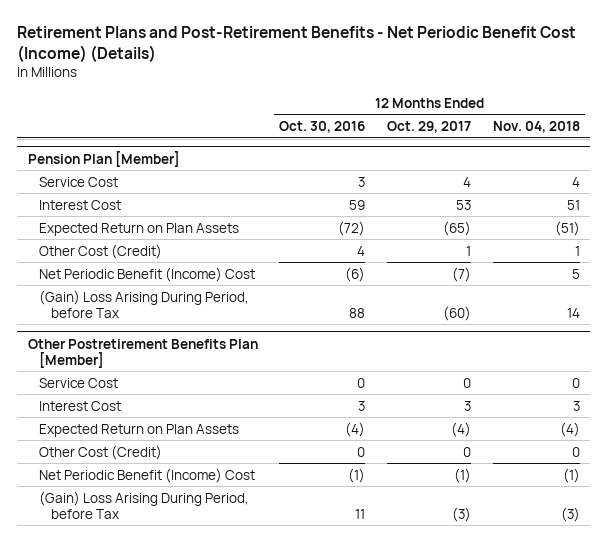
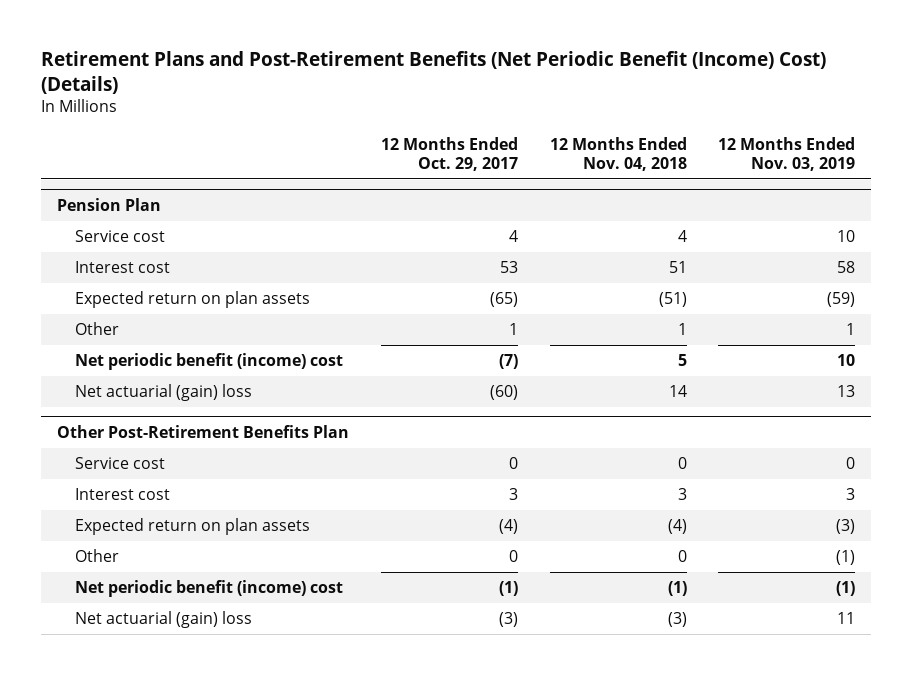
[16,26,576,63] Retirement Plans and Post-Retirement Benefits - Net Periodic Benefit Cost (Income) (Details) -> [41,51,827,94] Retirement Plans and Post-Retirement Benefits (Net Periodic Benefit (Income) Cost) (Details)
[279,121,366,134] Oct. 30, 2016 -> none
none -> [718,136,856,171] 12 Months Ended Nov. 03, 2019
[27,150,180,167] Pension Plan [Member] -> [57,197,162,211] Pension Plan
[39,176,119,187] Service Cost -> [74,230,165,243] Service cost
[39,199,122,210] Interest Cost -> [74,261,170,274] Interest cost
[39,222,240,236] Expected Return on Plan Assets -> [74,291,310,309] Expected return on plan assets
[39,243,163,259] Other Cost (Credit) -> [74,322,119,336] Other
[39,266,256,282] Net Periodic Benefit (Income) Cost -> [74,353,343,371] Net periodic benefit (income) cost
[39,289,250,318] (Gain) Loss Arising During Period, before Tax -> [74,384,252,402] Net actuarial (gain) loss
[27,338,258,368] Other Postretirement Benefits Plan [Member] -> [57,424,350,438] Other Post-Retirement Benefits Plan
[39,377,119,388] Service Cost -> [74,457,165,470] Service cost
[39,400,122,411] Interest Cost -> [74,488,170,501] Interest cost
[39,423,240,437] Expected Return on Plan Assets -> [74,518,310,536] Expected return on plan assets
[39,444,163,460] Other Cost (Credit) -> [74,549,119,563] Other
[39,467,256,483] Net Periodic Benefit (Income) Cost -> [74,580,343,598] Net periodic benefit (income) cost
[39,490,250,519] (Gain) Loss Arising During Period, before Tax -> [74,611,252,629] Net actuarial (gain) loss

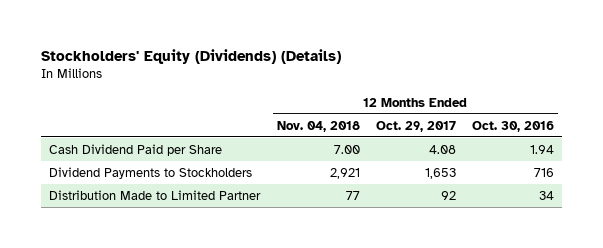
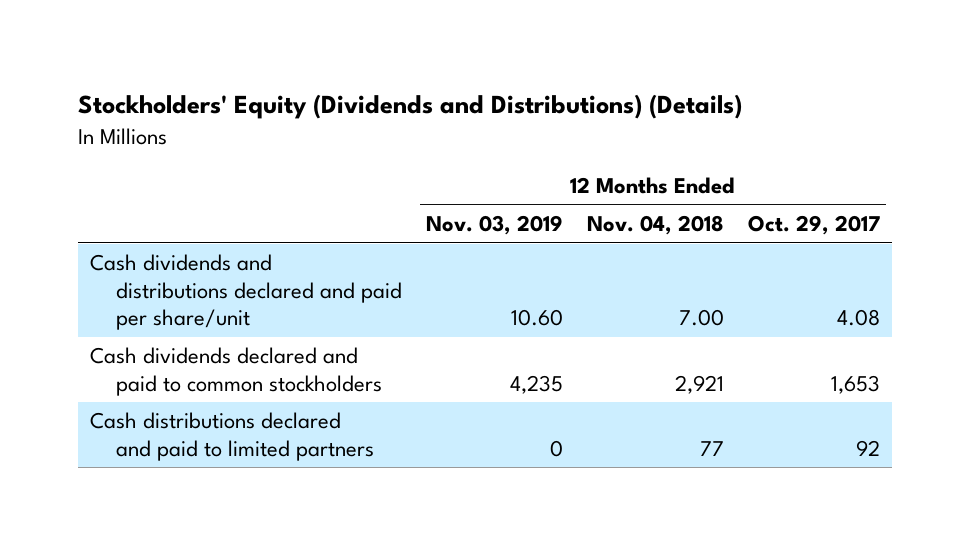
[41,49,342,65] Stockholders' Equity (Dividends) (Details) -> [78,94,743,120] Stockholders' Equity (Dividends and Distributions) (Details)
[472,120,555,132] Oct. 30, 2016 -> none
none -> [425,215,563,236] Nov. 03, 2019
[49,143,223,156] Cash Dividend Paid per Share -> [90,254,402,331] Cash dividends and distributions declared and paid per share/unit
[49,166,253,179] Dividend Payments to Stockholders -> [90,347,382,396] Cash dividends declared and paid to common stockholders
[49,189,262,200] Distribution Made to Limited Partner -> [90,412,374,461] Cash distributions declared and paid to limited partners

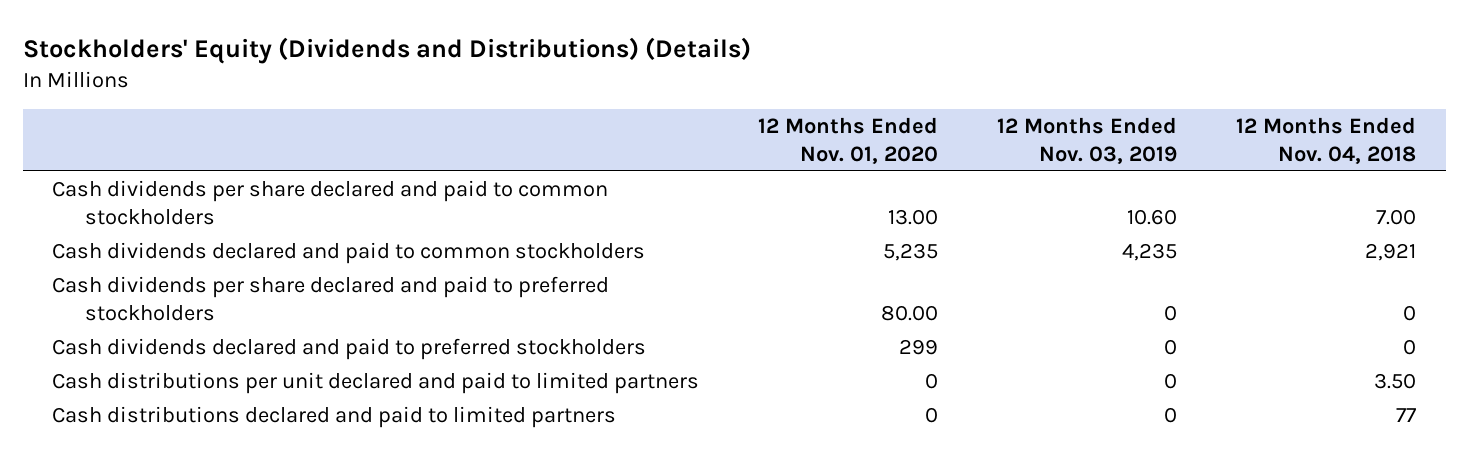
[747,215,880,236] Oct. 29, 2017 -> none
none -> [758,117,939,164] 12 Months Ended Nov. 01, 2020
[90,254,402,331] Cash dividends and distributions declared and paid per share/unit -> [52,180,609,225] Cash dividends per share declared and paid to common stockholders
none -> [52,276,610,321] Cash dividends per share declared and paid to preferred stockholders
none -> [52,338,647,361] Cash dividends declared and paid to preferred stockholders
none -> [52,372,700,395] Cash distributions per unit declared and paid to limited partners

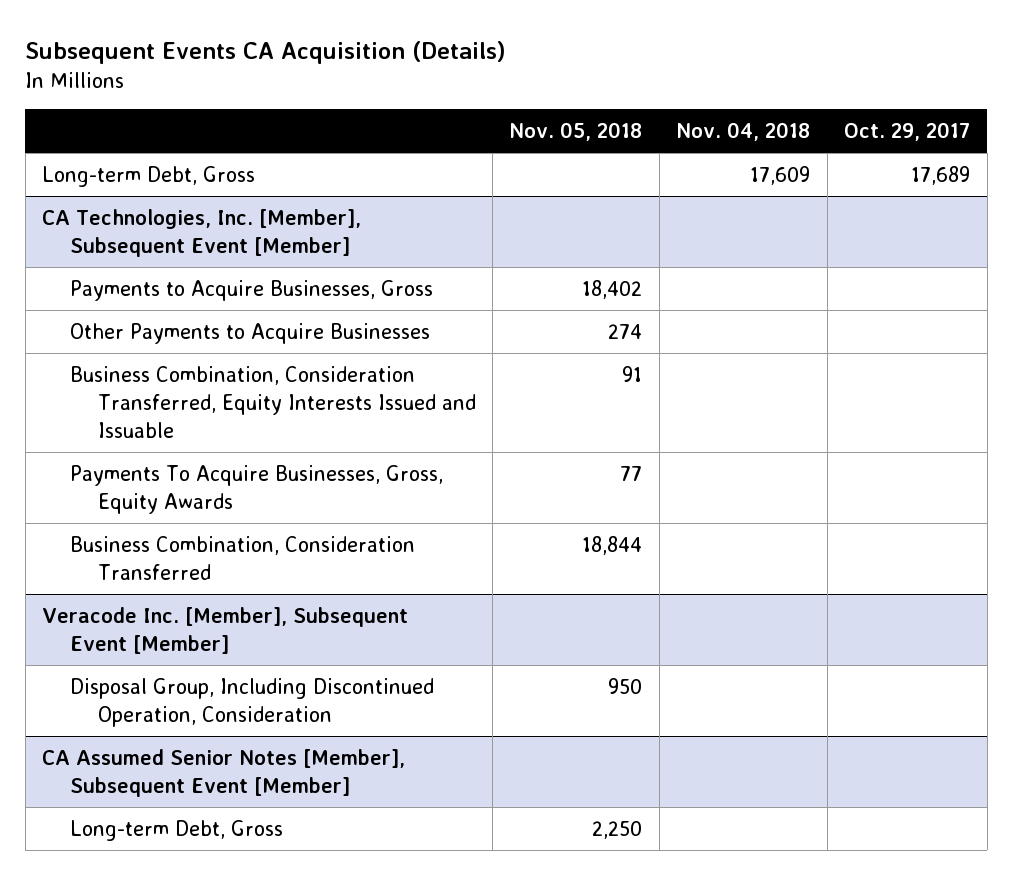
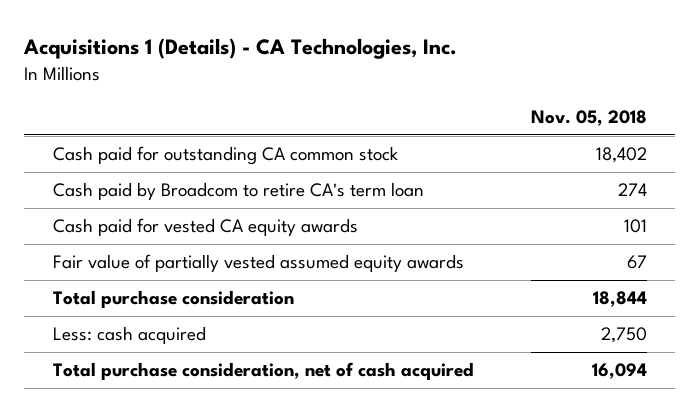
[25,40,507,64] Subsequent Events CA Acquisition (Details) -> [23,37,458,59] Acquisitions 1 (Details) - CA Technologies, Inc.
[676,121,811,141] Nov. 04, 2018 -> none
[844,121,971,141] Oct. 29, 2017 -> none
[42,165,256,187] Long-term Debt, Gross -> none
[42,208,362,257] CA Technologies, Inc. [Member], Subsequent Event [Member] -> none
[69,365,476,438] Business Combination, Consideration Transferred, Equity Interests Issued and Issuable -> none
[69,464,443,514] Payments To Acquire Businesses, Gross, Equity Awards -> none
[42,606,409,654] Veracode Inc. [Member], Subsequent Event [Member] -> none
[69,677,434,727] Disposal Group, Including Discontinued Operation, Consideration -> none
[42,748,406,797] CA Assumed Senior Notes [Member], Subsequent Event [Member] -> none
[69,819,283,841] Long-term Debt, Gross -> none
[69,279,433,301] Payments to Acquire Businesses, Gross -> [52,146,398,166] Cash paid for outstanding CA common stock
[69,322,430,344] Other Payments to Acquire Businesses -> [52,182,424,201] Cash paid by Broadcom to retire CA's term loan
none -> [52,218,358,237] Cash paid for vested CA equity awards
none -> [52,254,464,273] Fair value of partially vested assumed equity awards
[69,535,415,580] Business Combination, Consideration Transferred -> [52,290,294,309] Total purchase consideration
none -> [52,326,206,345] Less: cash acquired
none -> [52,362,474,381] Total purchase consideration, net of cash acquired

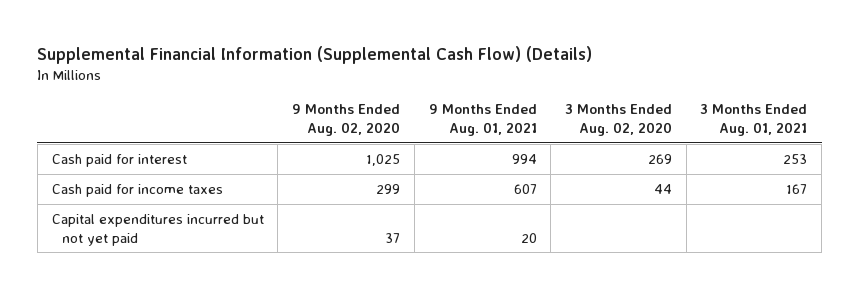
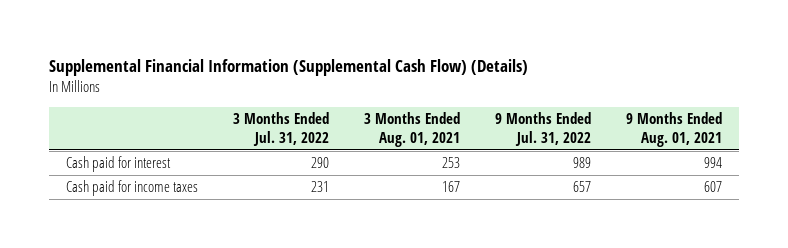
[292,104,401,136] 9 Months Ended Aug. 02, 2020 -> none
[564,104,672,136] 3 Months Ended Aug. 02, 2020 -> none
none -> [233,112,330,147] 3 Months Ended Jul. 31, 2022
none -> [495,112,592,147] 9 Months Ended Jul. 31, 2022
[51,213,264,246] Capital expenditures incurred but not yet paid -> none

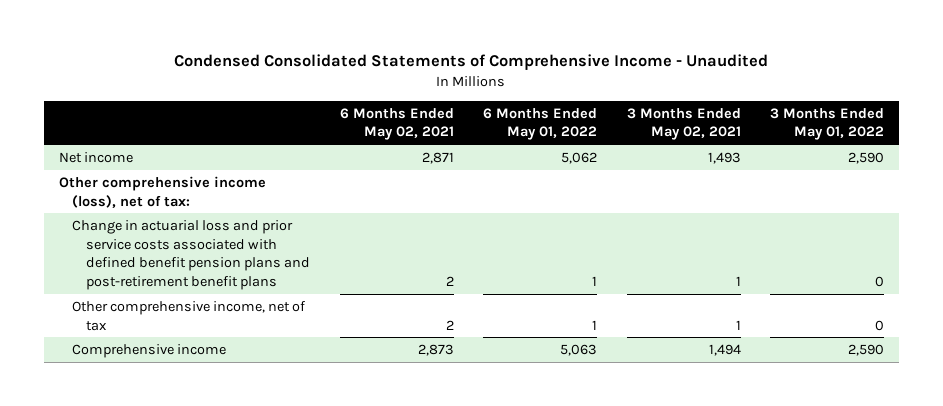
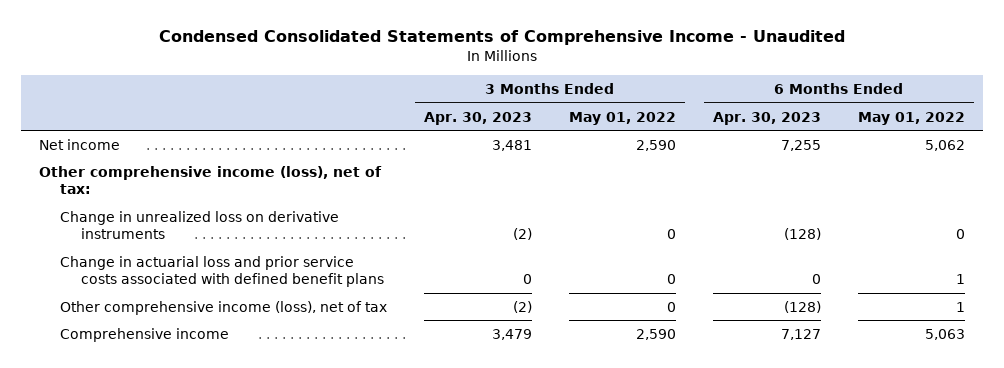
[339,107,454,141] 6 Months Ended May 02, 2021 -> none
[626,107,741,141] 3 Months Ended May 02, 2021 -> none
none -> [424,111,533,125] Apr. 30, 2023
none -> [712,111,821,125] Apr. 30, 2023
none -> [60,210,340,240] Change in unrealized loss on derivative instruments
[72,219,311,291] Change in actuarial loss and prior service costs associated with defined benefit pension plans and post-retirement benefit plans -> [60,255,385,288] Change in actuarial loss and prior service costs associated with defined benefit plans
[72,300,307,331] Other comprehensive income, net of tax -> [60,300,388,315] Other comprehensive income (loss), net of tax

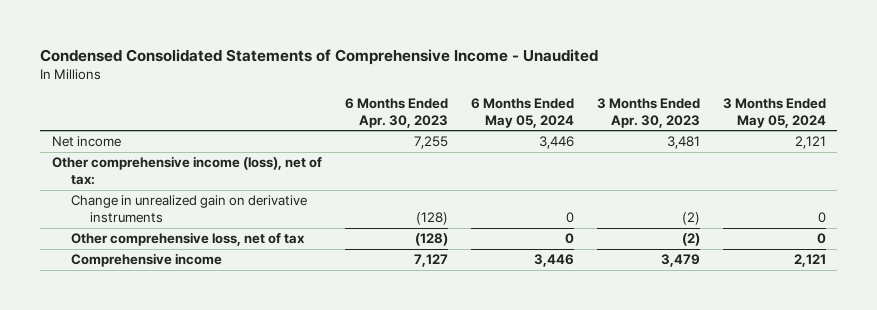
[569,111,677,125] May 01, 2022 -> none
[857,111,965,125] May 01, 2022 -> none
none -> [470,98,574,128] 6 Months Ended May 05, 2024
none -> [722,98,826,128] 3 Months Ended May 05, 2024
[60,255,385,288] Change in actuarial loss and prior service costs associated with defined benefit plans -> none
[60,210,340,240] Change in unrealized loss on derivative instruments -> [70,195,307,223] Change in unrealized gain on derivative instruments
[60,300,388,315] Other comprehensive income (loss), net of tax -> [70,232,305,247] Other comprehensive loss, net of tax

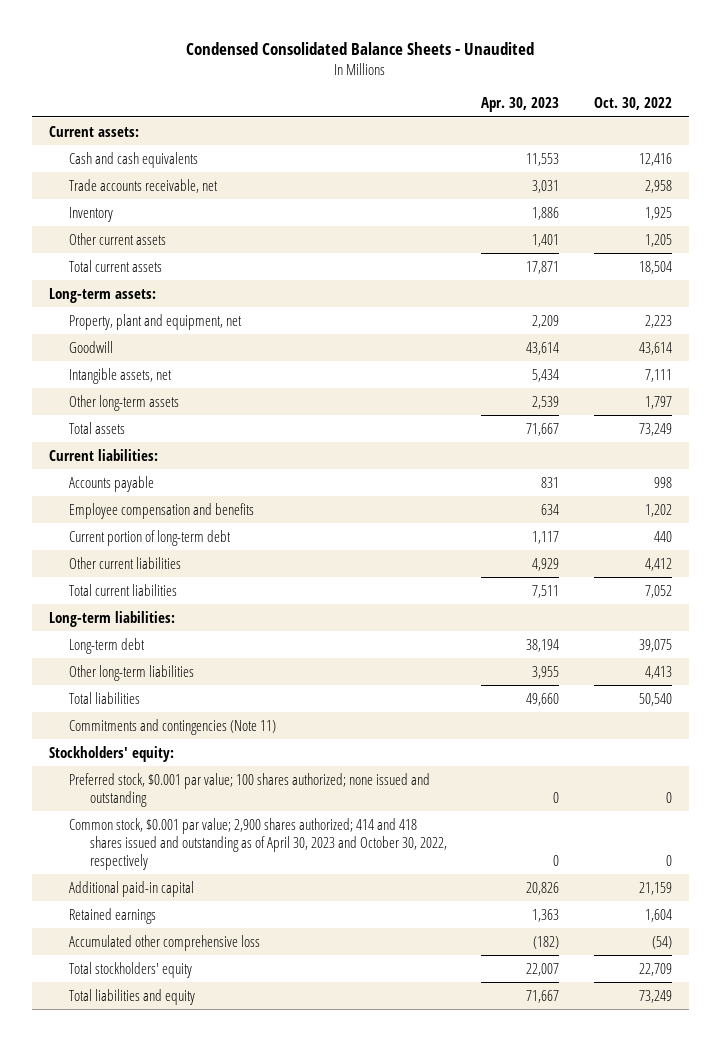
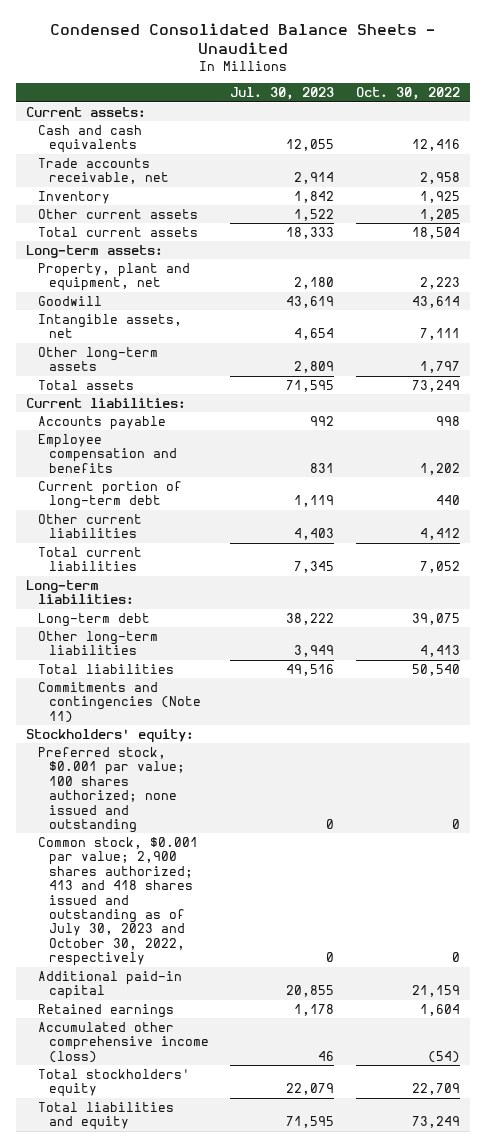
[481,97,560,113] Apr. 30, 2023 -> none
none -> [230,87,335,101] Jul. 30, 2023
[69,817,447,870] Common stock, $0.001 par value; 2,900 shares authorized; 414 and 418 shares issued and outstanding as of April 30, 2023 and October 30, 2022, respectively -> [37,836,198,967] Common stock, $0.001 par value; 2,900 shares authorized; 413 and 418 shares issued and outstanding as of July 30, 2023 and October 30, 2022, respectively
[69,934,261,951] Accumulated other comprehensive loss -> [37,1021,210,1063] Accumulated other comprehensive income (loss)

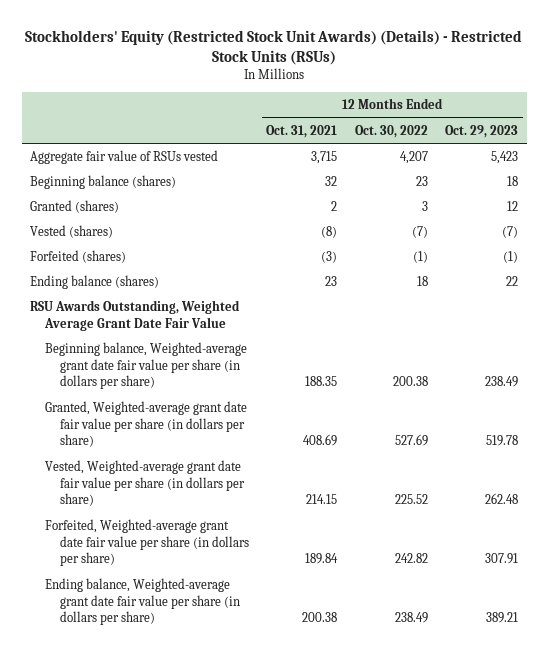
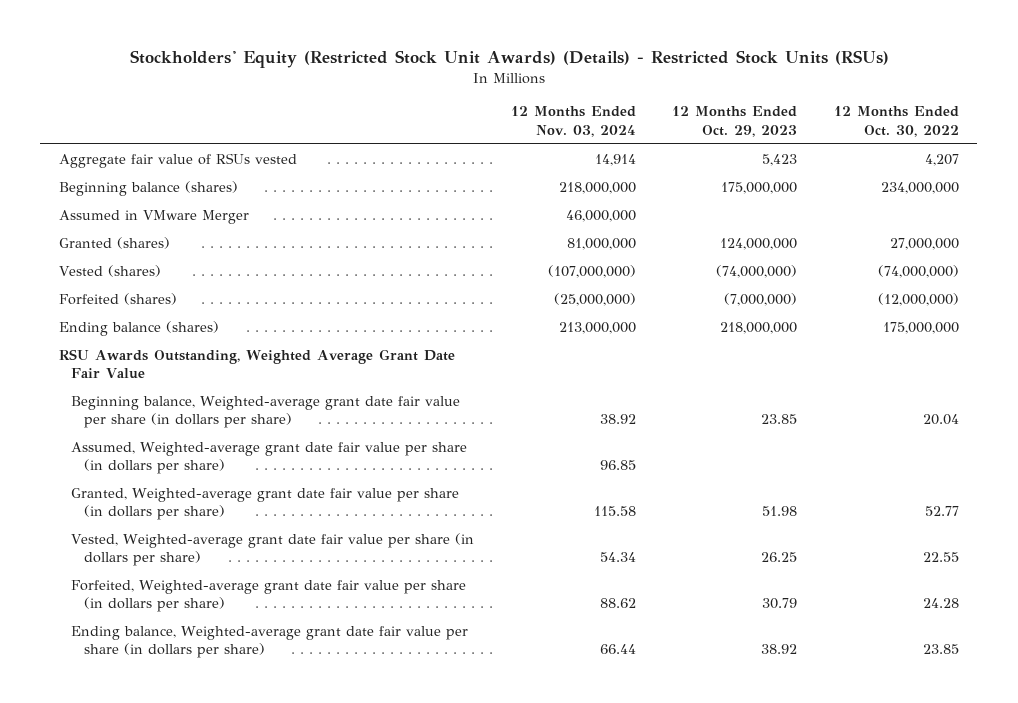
[266,124,338,138] Oct. 31, 2021 -> none
none -> [510,106,636,137] 12 Months Ended Nov. 03, 2024
[415,176,428,187] 23 -> [880,182,959,195] 234,000,000
[507,176,519,187] 18 -> [721,182,798,195] 175,000,000
none -> [58,210,249,225] Assumed in VMware Merger
[421,201,428,212] 3 -> [889,238,959,251] 27,000,000
[507,201,519,212] 12 -> [720,238,798,251] 124,000,000
[411,226,428,239] (7) -> [877,265,959,279] (74,000,000)
[502,226,519,239] (7) -> [716,265,798,279] (74,000,000)
[412,251,428,264] (1) -> [877,293,959,307] (12,000,000)
[503,251,519,264] (1) -> [724,293,798,307] (7,000,000)
[416,276,428,287] 18 -> [882,322,959,335] 175,000,000
[506,276,519,287] 22 -> [720,322,798,335] 218,000,000
[392,376,428,387] 200.38 -> [922,414,959,426] 20.04
[485,376,519,388] 238.49 -> [761,414,798,425] 23.85
none -> [71,442,468,475] Assumed, Weighted-average grant date fair value per share (in dollars per share)
[394,434,428,447] 527.69 -> [924,506,959,517] 52.77
[486,435,519,447] 519.78 -> [762,506,798,517] 51.98
[394,494,428,505] 225.52 -> [922,552,959,563] 22.55
[485,493,519,505] 262.48 -> [761,552,798,563] 26.25
[394,553,428,564] 242.82 -> [922,598,959,609] 24.28
[485,553,519,565] 307.91 -> [762,598,798,610] 30.79
[394,612,428,624] 238.49 -> [922,644,959,655] 23.85
[486,612,519,624] 389.21 -> [761,644,798,655] 38.92

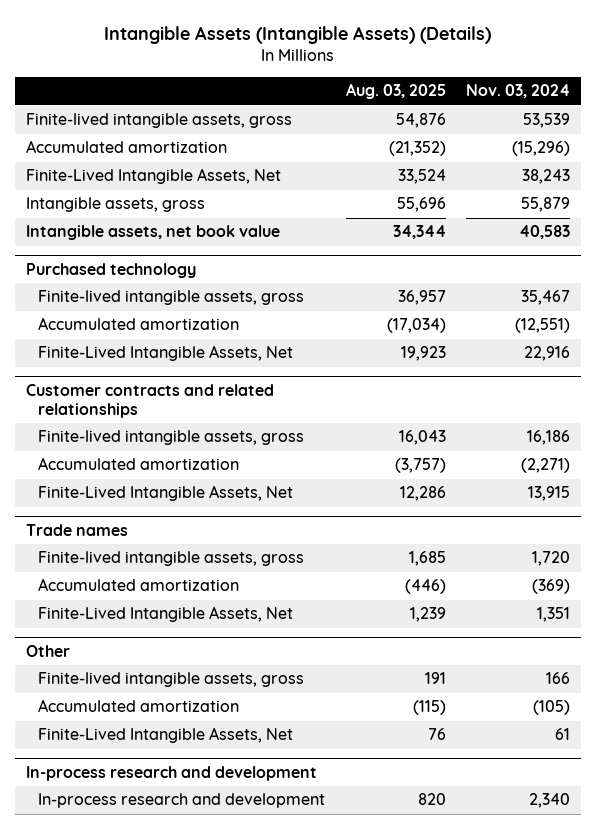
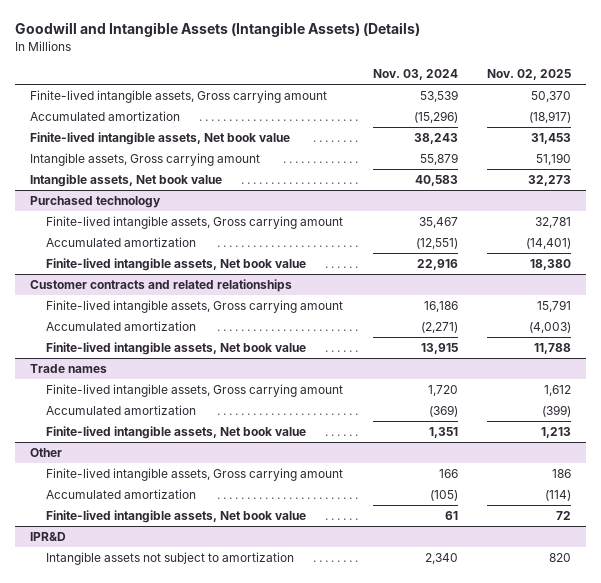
[104,25,492,44] Intangible Assets (Intangible Assets) (Details) -> [15,22,421,38] Goodwill and Intangible Assets (Intangible Assets) (Details)
[345,83,446,100] Aug. 03, 2025 -> none
none -> [487,69,572,81] Nov. 02, 2025
[25,113,292,129] Finite-lived intangible assets, gross -> [30,90,328,104] Finite-lived intangible assets, Gross carrying amount
[25,168,281,185] Finite-Lived Intangible Assets, Net -> [30,132,291,146] Finite-lived intangible assets, Net book value
[25,197,205,213] Intangible assets, gross -> [30,153,261,167] Intangible assets, Gross carrying amount
[25,225,280,241] Intangible assets, net book value -> [30,174,223,188] Intangible assets, Net book value
[38,290,305,306] Finite-lived intangible assets, gross -> [46,216,344,230] Finite-lived intangible assets, Gross carrying amount
[38,345,294,362] Finite-Lived Intangible Assets, Net -> [46,258,307,272] Finite-lived intangible assets, Net book value
[38,430,305,446] Finite-lived intangible assets, gross -> [46,300,344,314] Finite-lived intangible assets, Gross carrying amount
[38,485,294,502] Finite-Lived Intangible Assets, Net -> [46,342,307,356] Finite-lived intangible assets, Net book value
[38,551,305,567] Finite-lived intangible assets, gross -> [46,384,344,398] Finite-lived intangible assets, Gross carrying amount
[38,606,294,623] Finite-Lived Intangible Assets, Net -> [46,426,307,440] Finite-lived intangible assets, Net book value
[38,672,305,688] Finite-lived intangible assets, gross -> [46,468,344,482] Finite-lived intangible assets, Gross carrying amount
[38,727,294,744] Finite-Lived Intangible Assets, Net -> [46,510,307,524] Finite-lived intangible assets, Net book value
[25,765,317,781] In-process research and development -> [30,532,67,542] IPR&D
[38,793,326,809] In-process research and development -> [46,552,295,566] Intangible assets not subject to amortization

